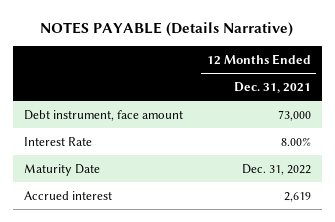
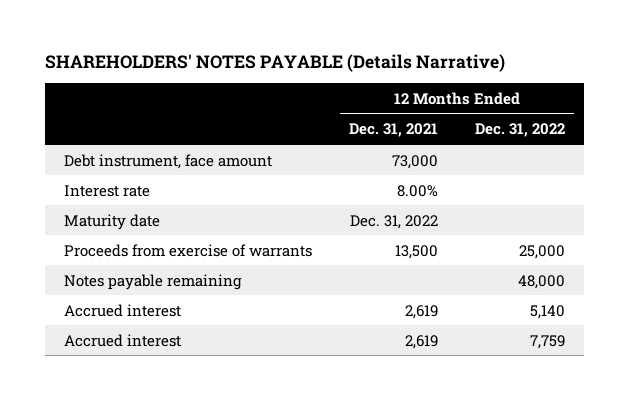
[40,21,294,37] NOTES PAYABLE (Details Narrative) -> [45,54,506,73] SHAREHOLDERS' NOTES PAYABLE (Details Narrative)
none -> [475,123,566,138] Dec. 31, 2022
[24,136,93,146] Interest Rate -> [63,184,150,197] Interest rate
[24,163,101,176] Maturity Date -> [63,213,160,230] Maturity date
none -> [63,243,312,257] Proceeds from exercise of warrants
none -> [63,273,242,290] Notes payable remaining
none -> [63,333,181,347] Accrued interest

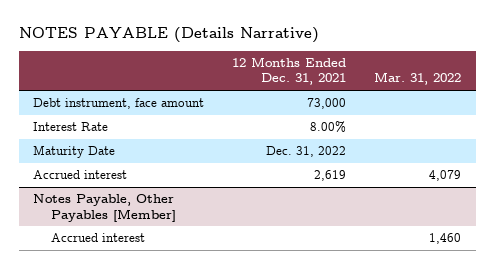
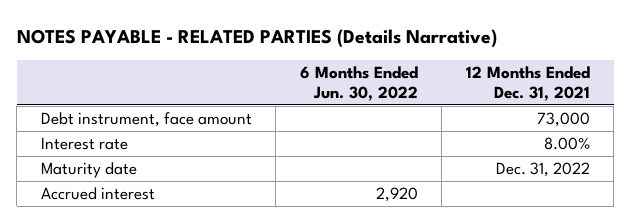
[19,27,320,44] NOTES PAYABLE (Details Narrative) -> [16,28,497,48] NOTES PAYABLE - RELATED PARTIES (Details Narrative)
[374,72,462,86] Mar. 31, 2022 -> none
none -> [299,65,418,101] 6 Months Ended Jun. 30, 2022
[33,170,128,180] Accrued interest -> none
[33,194,176,222] Notes Payable, Other Payables [Member] -> none
[33,122,109,132] Interest Rate -> [40,137,128,151] Interest rate
[33,145,116,159] Maturity Date -> [40,162,137,179] Maturity date

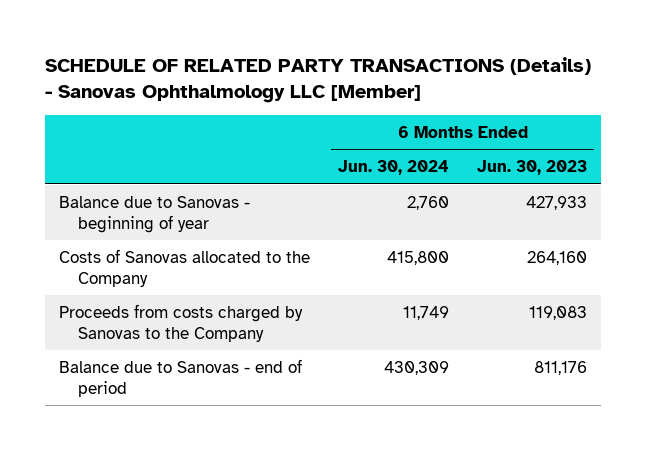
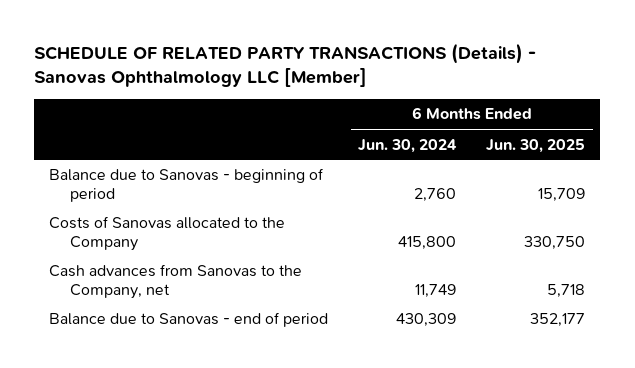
[477,160,588,176] Jun. 30, 2023 -> none
none -> [486,138,586,153] Jun. 30, 2025
[59,195,251,233] Balance due to Sanovas - beginning of year -> [49,168,325,202] Balance due to Sanovas - beginning of period
[59,303,304,342] Proceeds from costs charged by Sanovas to the Company -> [49,264,303,299] Cash advances from Sanovas to the Company, net

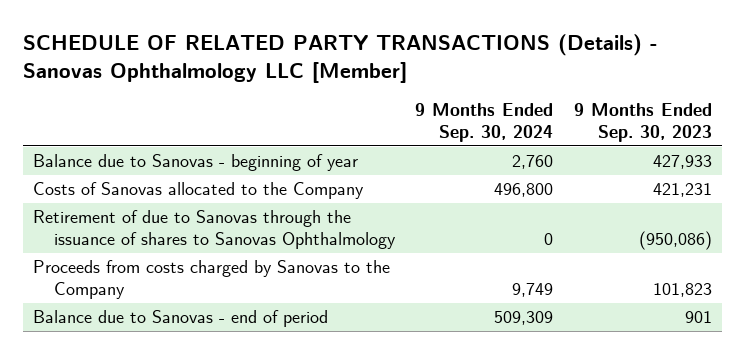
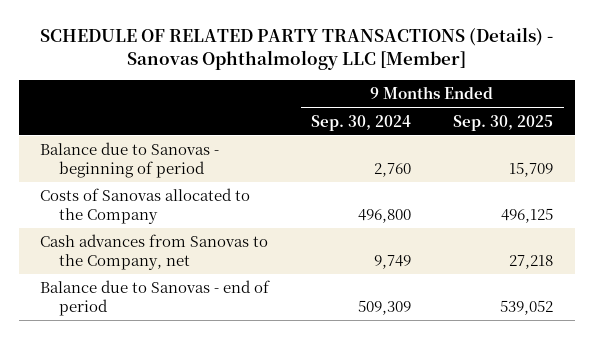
[573,102,712,142] 9 Months Ended Sep. 30, 2023 -> none
none -> [453,114,554,131] Sep. 30, 2025
[33,154,359,172] Balance due to Sanovas - beginning of year -> [39,142,219,178] Balance due to Sanovas - beginning of period
[33,210,396,250] Retirement of due to Sanovas through the issuance of shares to Sanovas Ophthalmology -> none
[33,260,391,300] Proceeds from costs charged by Sanovas to the Company -> [39,234,268,270] Cash advances from Sanovas to the Company, net

